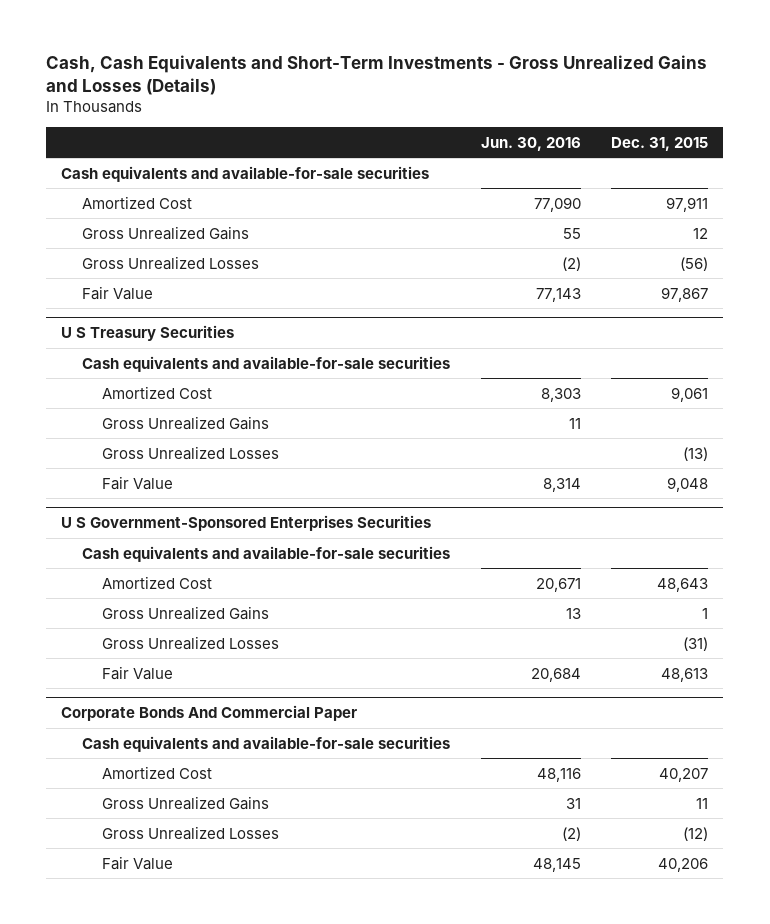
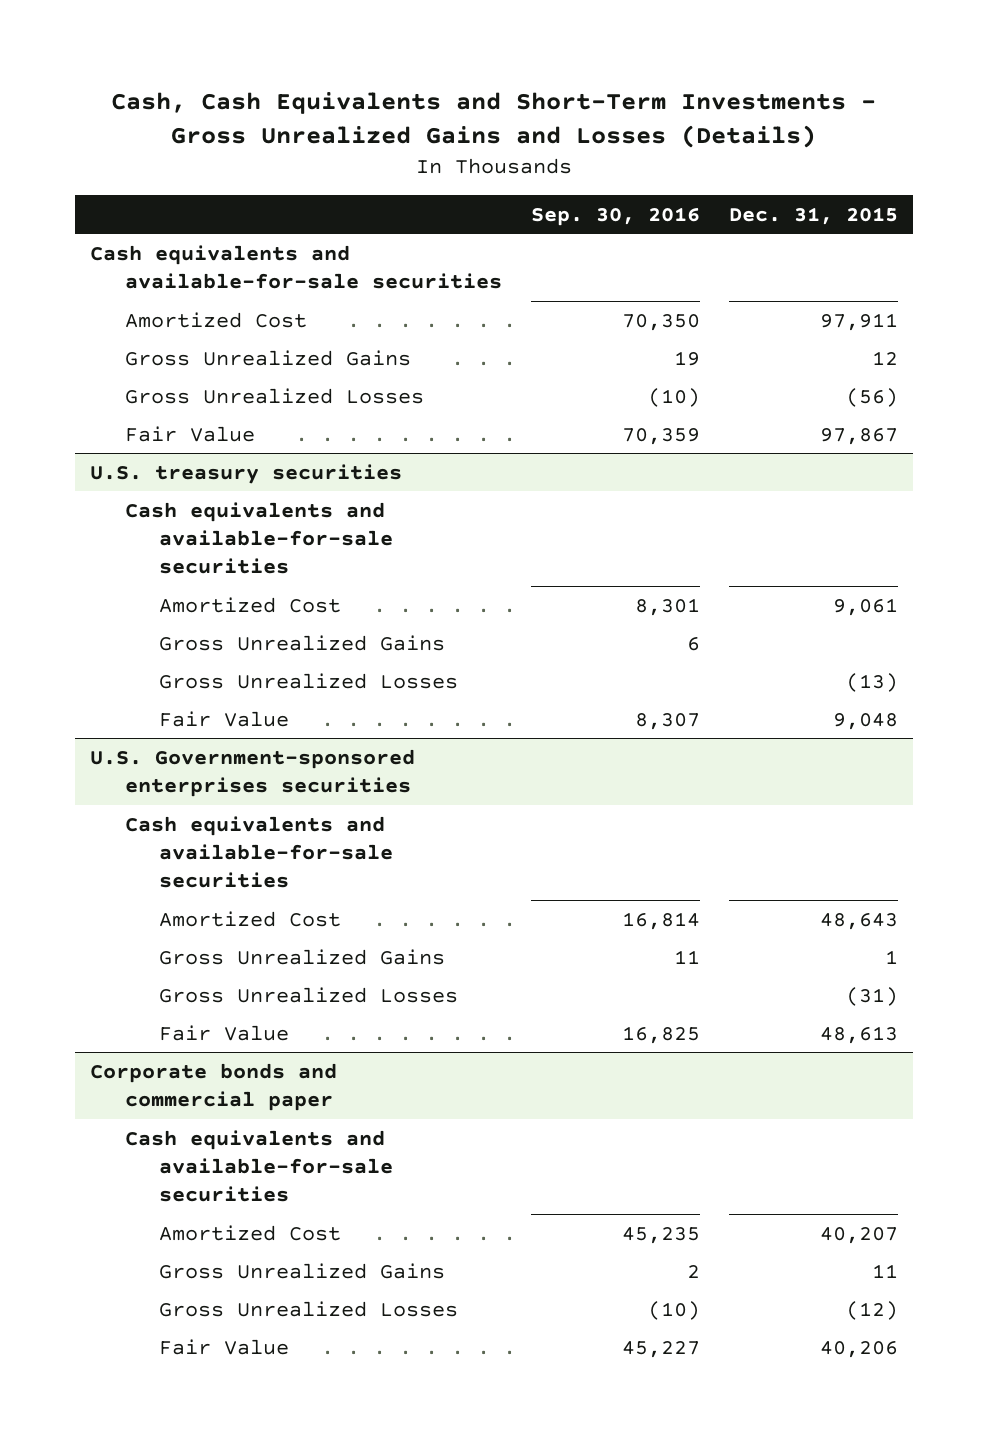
[480,136,581,151] Jun. 30, 2016 -> none
none -> [530,206,700,226] Sep. 30, 2016
[61,324,235,341] U S Treasury Securities -> [89,463,402,484] U.S. treasury securities
[61,514,432,531] U S Government-Sponsored Enterprises Securities -> [89,748,415,798] U.S. Government-sponsored enterprises securities
[61,704,358,721] Corporate Bonds And Commercial Paper -> [89,1062,337,1112] Corporate bonds and commercial paper

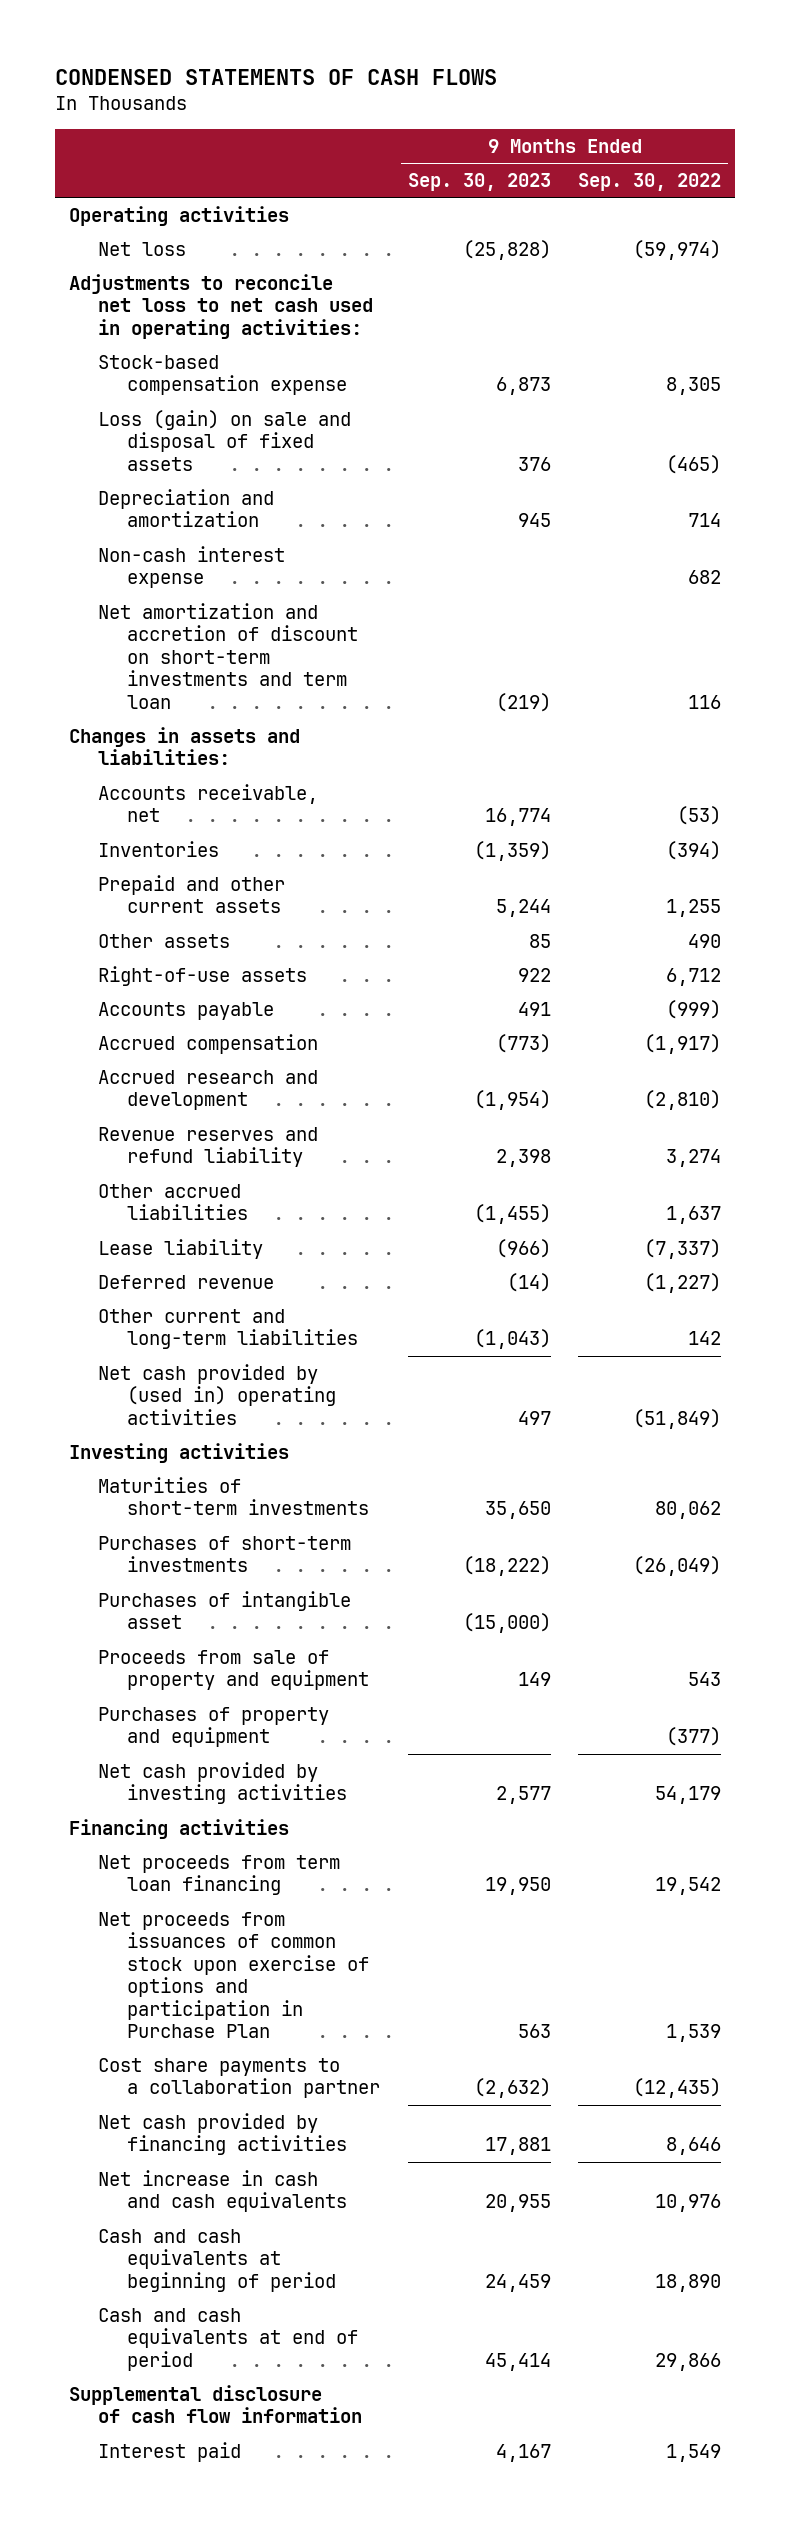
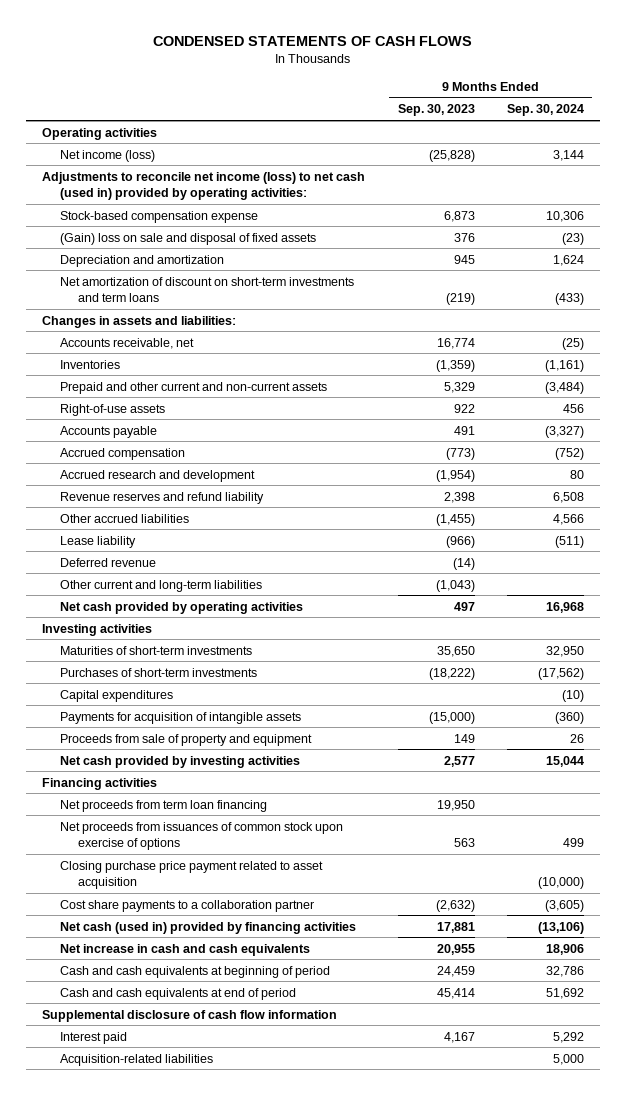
[578,173,722,192] Sep. 30, 2022 -> none
none -> [506,104,584,117] Sep. 30, 2024
[98,241,187,256] Net loss -> [60,149,156,162] Net income (loss)
[69,273,374,339] Adjustments to reconcile net loss to net cash used in operating activities: -> [42,171,366,200] Adjustments to reconcile net income (loss) to net cash (used in) provided by operating activities:
[98,409,352,471] Loss (gain) on sale and disposal of fixed assets -> [60,232,317,245] (Gain) loss on sale and disposal of fixed assets
[98,545,286,589] Non-cash interest expense -> none
[98,602,358,709] Net amortization and accretion of discount on short-term investments and term loan -> [60,276,355,302] Net amortization of discount on short-term investments and term loans
[98,933,231,948] Other assets -> none
[98,874,286,914] Prepaid and other current assets -> [60,381,328,394] Prepaid and other current and non-current assets
[495,899,551,918] 5,244 -> [443,381,475,393] 5,329
[98,1363,336,1425] Net cash provided by (used in) operating activities -> [60,601,304,614] Net cash provided by operating activities
none -> [60,689,174,702] Capital expenditures
[98,1590,352,1630] Purchases of intangible asset -> [60,711,302,724] Payments for acquisition of intangible assets
[98,1706,330,1748] Purchases of property and equipment -> none
[98,1911,369,2039] Net proceeds from issuances of common stock upon exercise of options and participation in Purchase Plan -> [60,821,344,850] Net proceeds from issuances of common stock upon exercise of options
none -> [60,860,324,889] Closing purchase price payment related to asset acquisition
[98,2112,347,2156] Net cash provided by financing activities -> [60,921,357,934] Net cash (used in) provided by financing activities
none -> [60,1053,214,1066] Acquisition-related liabilities

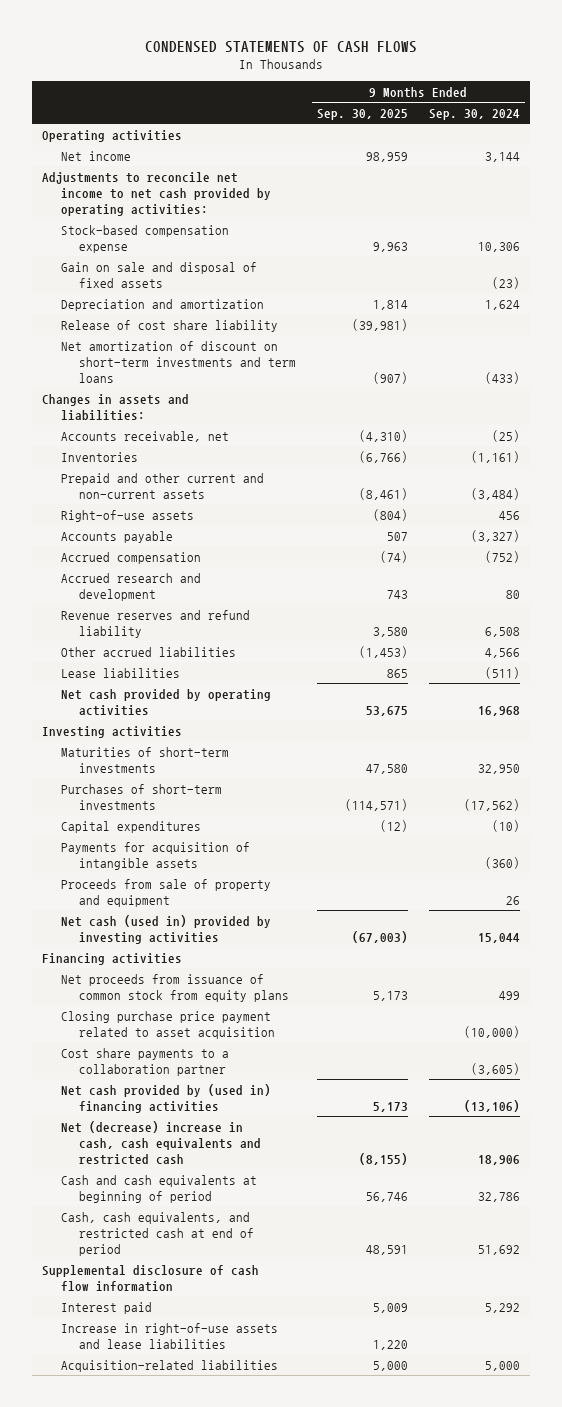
[397,104,475,117] Sep. 30, 2023 -> none
none -> [316,108,408,120] Sep. 30, 2025
[60,149,156,162] Net income (loss) -> [60,150,131,161] Net income
[42,171,366,200] Adjustments to reconcile net income (loss) to net cash (used in) provided by operating activities: -> [42,171,271,216] Adjustments to reconcile net income to net cash provided by operating activities:
[60,232,317,245] (Gain) loss on sale and disposal of fixed assets -> [60,261,257,288] Gain on sale and disposal of fixed assets
none -> [60,319,278,332] Release of cost share liability
[60,557,157,567] Deferred revenue -> none
[60,579,263,592] Other current and long-term liabilities -> none
[60,535,137,548] Lease liability -> [60,667,180,678] Lease liabilities
[60,755,301,768] Net cash provided by investing activities -> [60,914,271,944] Net cash (used in) provided by investing activities
[60,799,268,812] Net proceeds from term loan financing -> none
[60,821,344,850] Net proceeds from issuances of common stock upon exercise of options -> [60,973,289,1002] Net proceeds from issuance of common stock from equity plans
[60,921,357,934] Net cash (used in) provided by financing activities -> [60,1083,271,1113] Net cash provided by (used in) financing activities
[60,943,311,956] Net increase in cash and cash equivalents -> [60,1120,261,1165] Net (decrease) increase in cash, cash equivalents and restricted cash
[60,987,297,1000] Cash and cash equivalents at end of period -> [60,1211,254,1256] Cash, cash equivalents, and restricted cash at end of period
none -> [60,1322,278,1349] Increase in right-of-use assets and lease liabilities

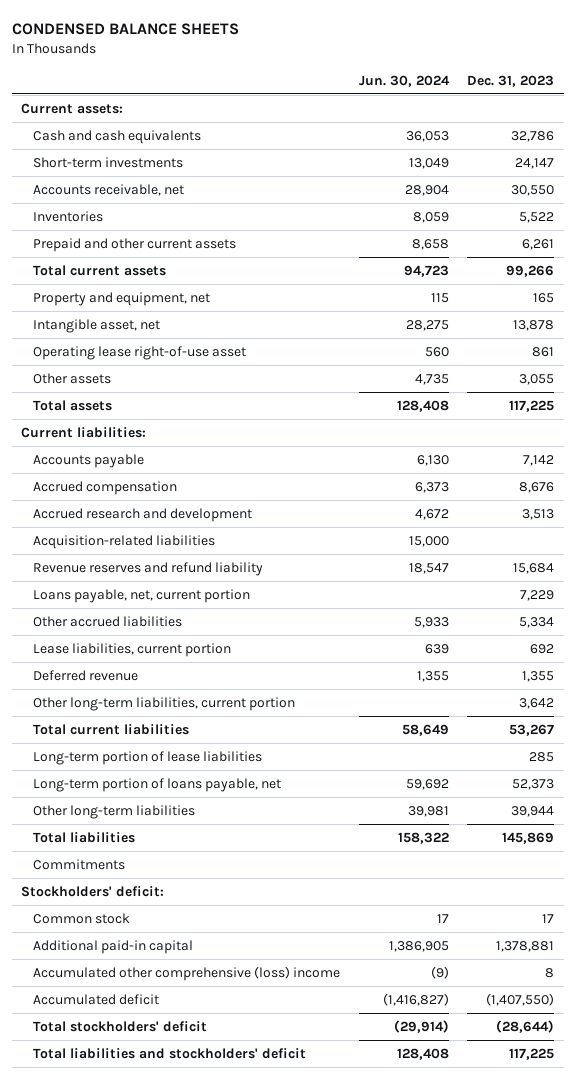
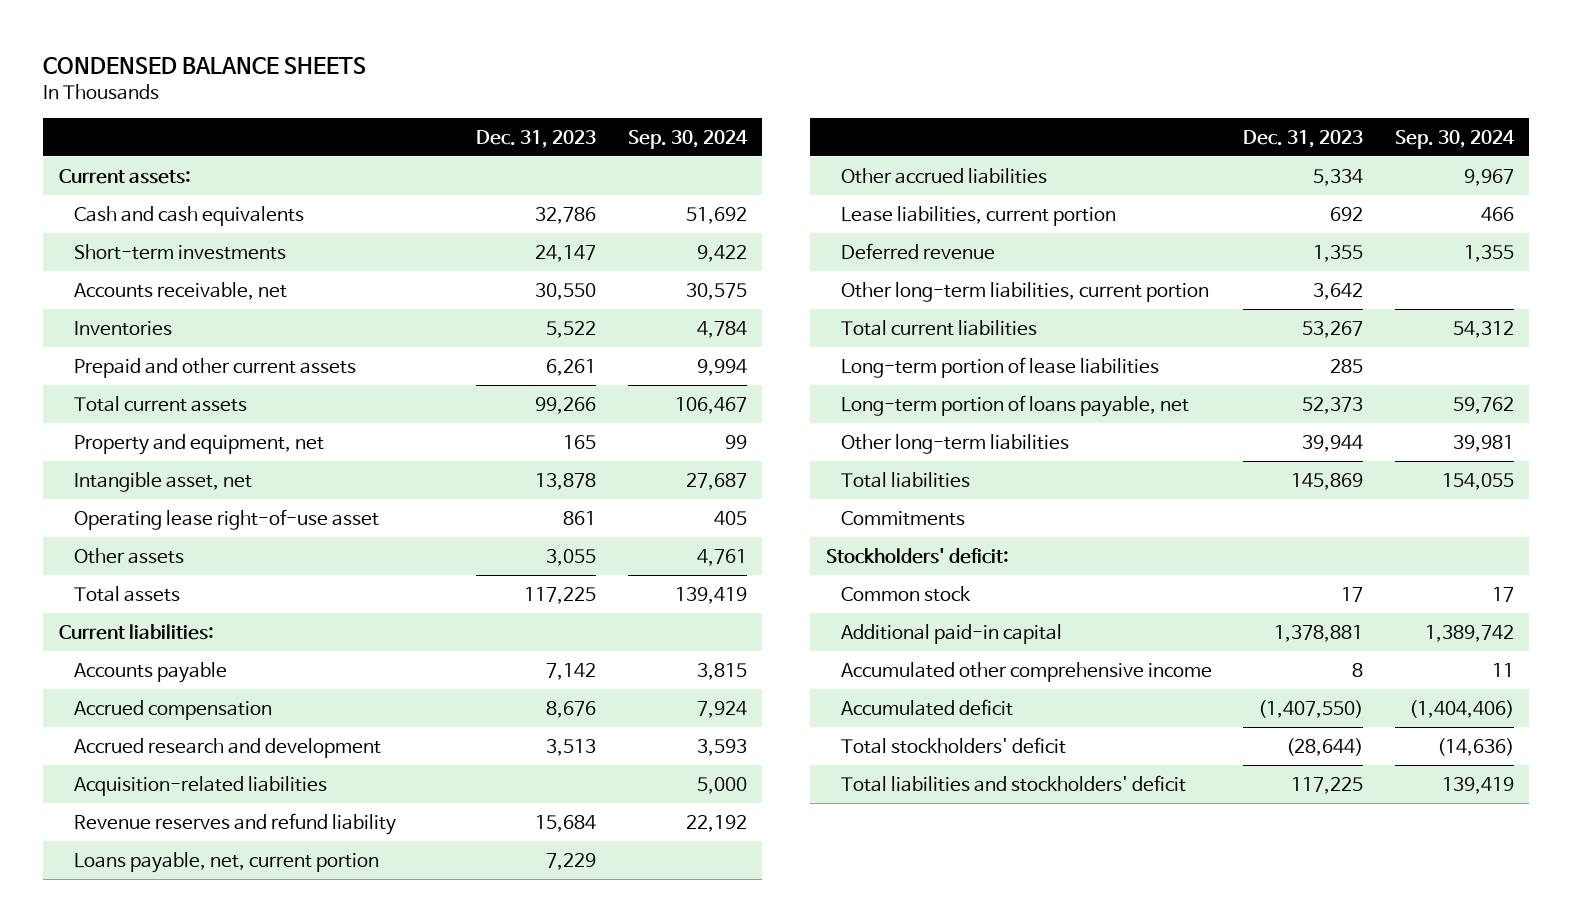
[358,74,450,87] Jun. 30, 2024 -> none
none -> [627,129,748,149] Sep. 30, 2024
[32,965,340,981] Accumulated other comprehensive (loss) income -> [841,661,1213,682] Accumulated other comprehensive income

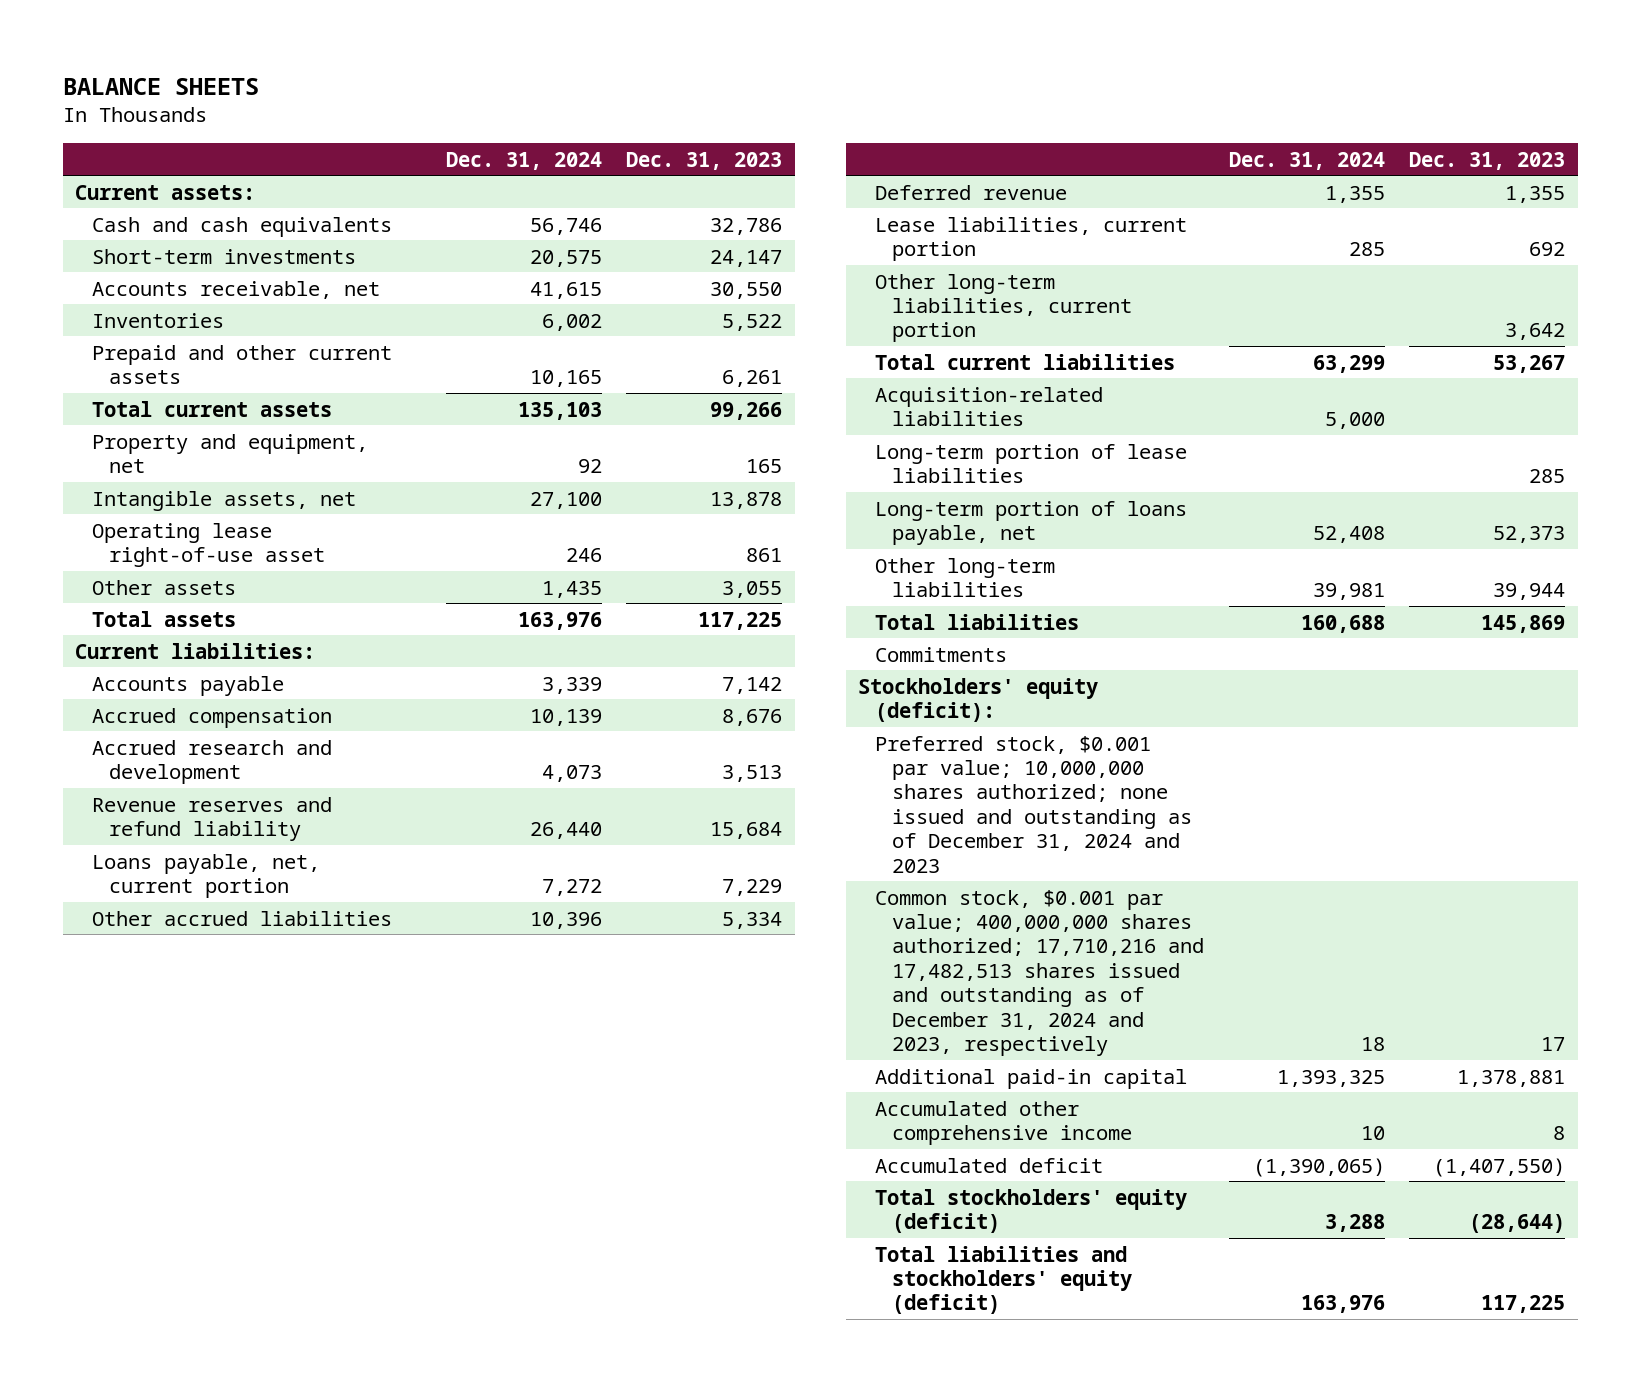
[43,56,367,74] CONDENSED BALANCE SHEETS -> [62,77,259,95] BALANCE SHEETS
[627,129,748,149] Sep. 30, 2024 -> none
none -> [445,151,602,170] Dec. 31, 2024
[74,471,253,492] Intangible asset, net -> [92,490,357,511] Intangible assets, net
[841,205,1117,226] Lease liabilities, current portion -> [875,216,1188,261] Lease liabilities, current portion
[74,775,328,796] Acquisition-related liabilities -> [875,386,1104,426] Acquisition-related liabilities
[825,547,1009,564] Stockholders' deficit: -> [858,677,1099,722] Stockholders' equity (deficit):
none -> [875,735,1193,873] Preferred stock, $0.001 par value; 10,000,000 shares authorized; none issued and outstanding as of December 31, 2024 and 2023
[841,585,972,602] Common stock -> [875,889,1205,1057] Common stock, $0.001 par value; 400,000,000 shares authorized; 17,710,216 and 17,482,513 shares issued and outstanding as of December 31, 2024 and 2023, respectively
[841,736,1067,754] Total stockholders' deficit -> [875,1188,1188,1233] Total stockholders' equity (deficit)
[841,774,1187,792] Total liabilities and stockholders' deficit -> [875,1245,1133,1315] Total liabilities and stockholders' equity (deficit)

